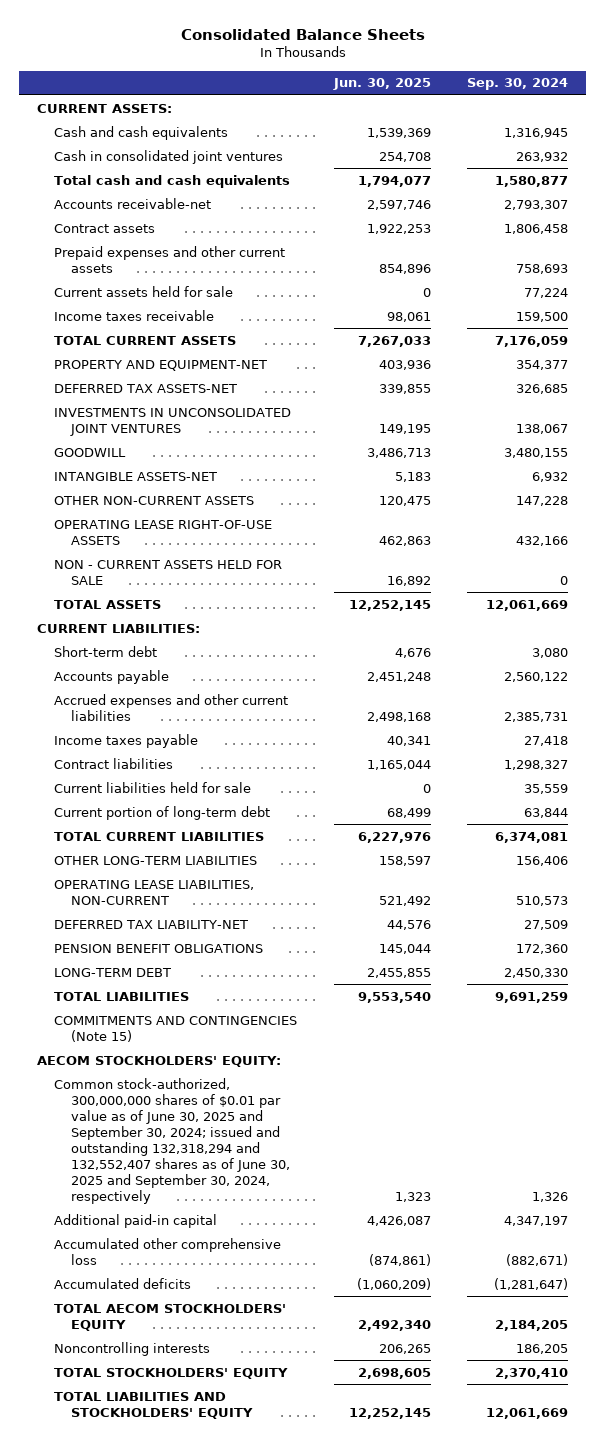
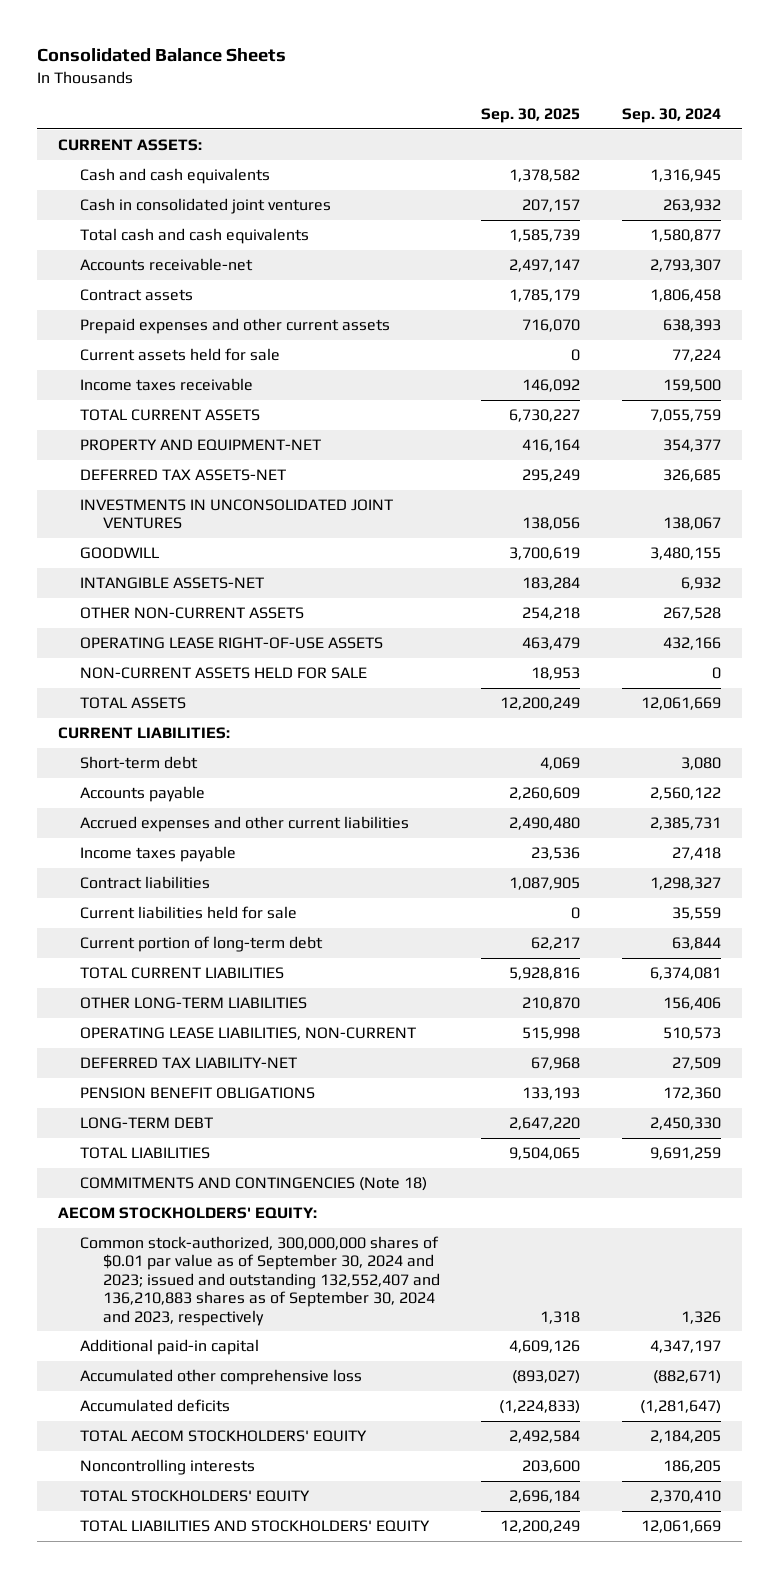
[332,78,431,91] Jun. 30, 2025 -> none
none -> [481,107,581,123] Sep. 30, 2025
[515,263,568,274] 758,693 -> [663,319,722,333] 638,393
[494,335,568,347] 7,176,059 -> [650,409,722,423] 7,055,759
[515,495,568,506] 147,228 -> [663,607,722,621] 267,528
[54,559,283,585] NON - CURRENT ASSETS HELD FOR SALE -> [80,667,368,680] NON-CURRENT ASSETS HELD FOR SALE
[54,1015,298,1042] COMMITMENTS AND CONTINGENCIES (Note 15) -> [80,1177,428,1192] COMMITMENTS AND CONTINGENCIES (Note 18)
[54,1077,291,1204] Common stock-authorized, 300,000,000 shares of $0.01 par value as of June 30, 2025 and September 30, 2024; issued and outstanding 132,318,294 and 132,552,407 shares as of June 30, 2025 and September 30, 2024, respectively -> [80,1236,440,1326] Common stock-authorized, 300,000,000 shares of $0.01 par value as of September 30, 2024 and 2023; issued and outstanding 132,552,407 and 136,210,883 shares as of September 30, 2024 and 2023, respectively

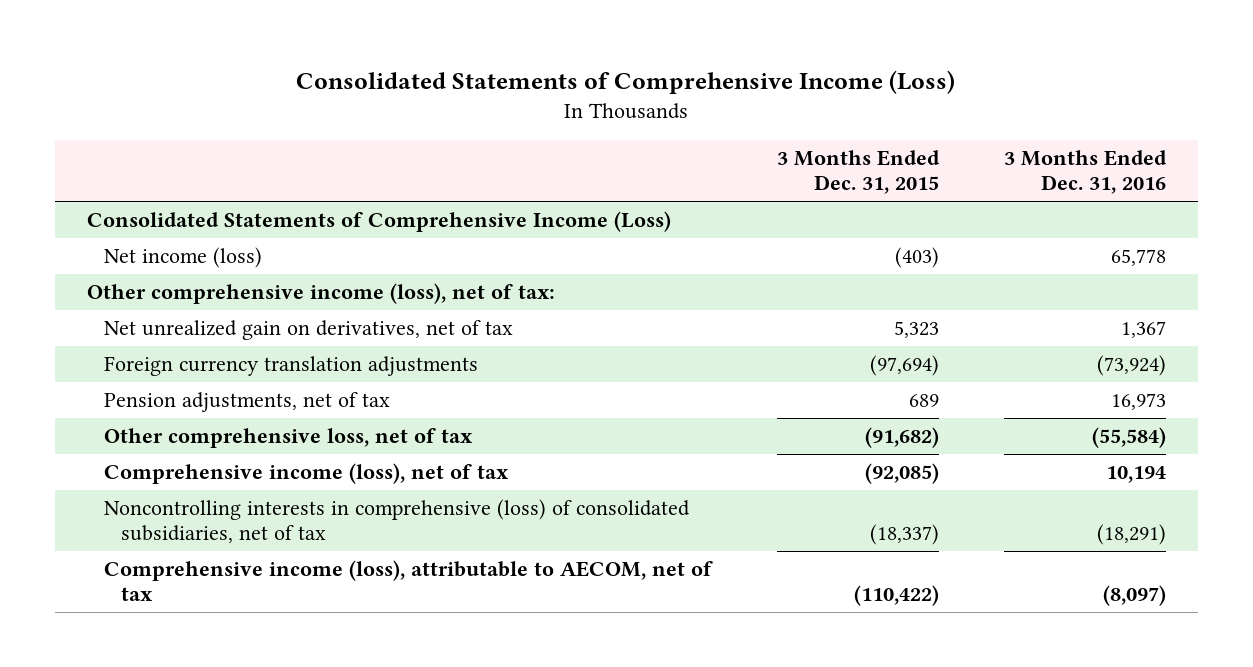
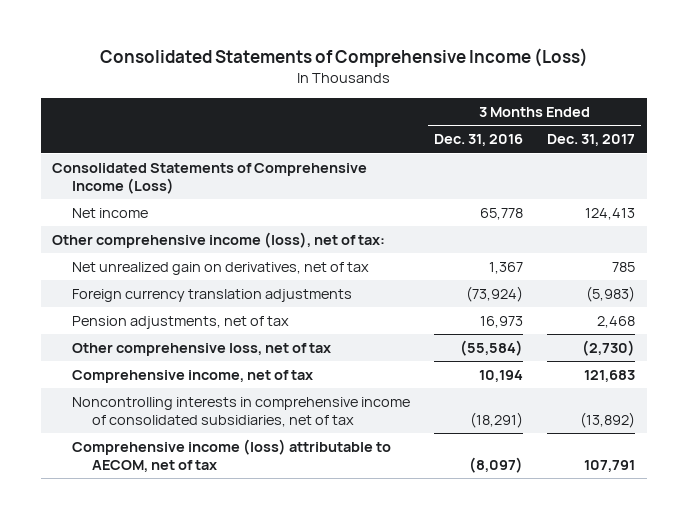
[776,150,940,195] 3 Months Ended Dec. 31, 2015 -> none
none -> [547,134,636,147] Dec. 31, 2017
[104,246,263,268] Net income (loss) -> [72,208,149,219] Net income
[104,462,510,484] Comprehensive income (loss), net of tax -> [72,370,314,384] Comprehensive income, net of tax
[104,498,691,544] Noncontrolling interests in comprehensive (loss) of consolidated subsidiaries, net of tax -> [72,397,411,427] Noncontrolling interests in comprehensive income of consolidated subsidiaries, net of tax
[104,559,714,602] Comprehensive income (loss), attributable to AECOM, net of tax -> [72,439,392,472] Comprehensive income (loss) attributable to AECOM, net of tax

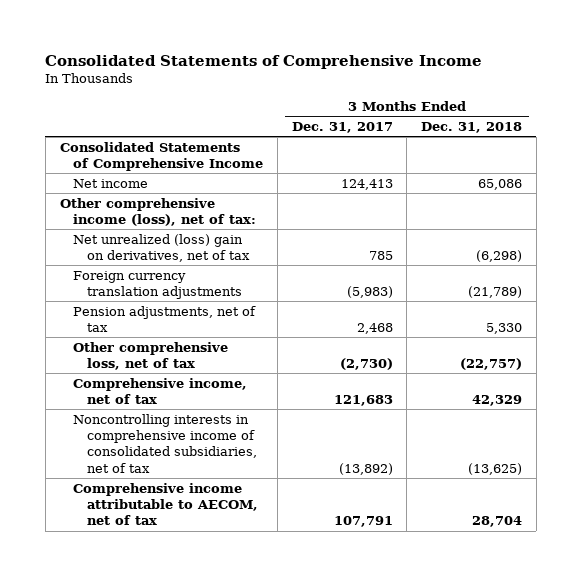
[99,48,588,68] Consolidated Statements of Comprehensive Income (Loss) -> [45,54,483,69] Consolidated Statements of Comprehensive Income
[434,134,524,147] Dec. 31, 2016 -> none
none -> [421,122,523,134] Dec. 31, 2018
[52,163,368,194] Consolidated Statements of Comprehensive Income (Loss) -> [59,141,264,172] Consolidated Statements of Comprehensive Income
[72,262,370,276] Net unrealized gain on derivatives, net of tax -> [73,233,250,263] Net unrealized (loss) gain on derivatives, net of tax
[72,439,392,472] Comprehensive income (loss) attributable to AECOM, net of tax -> [73,482,258,526] Comprehensive income attributable to AECOM, net of tax

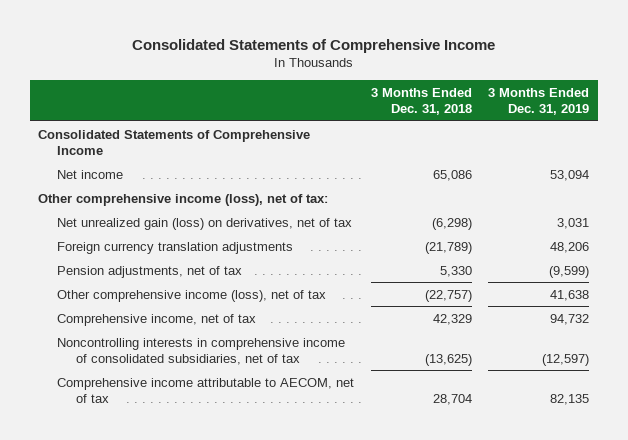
[291,122,393,134] Dec. 31, 2017 -> none
none -> [488,88,590,116] 3 Months Ended Dec. 31, 2019
[73,233,250,263] Net unrealized (loss) gain on derivatives, net of tax -> [56,217,352,230] Net unrealized gain (loss) on derivatives, net of tax
[73,341,229,371] Other comprehensive loss, net of tax -> [56,289,326,302] Other comprehensive income (loss), net of tax

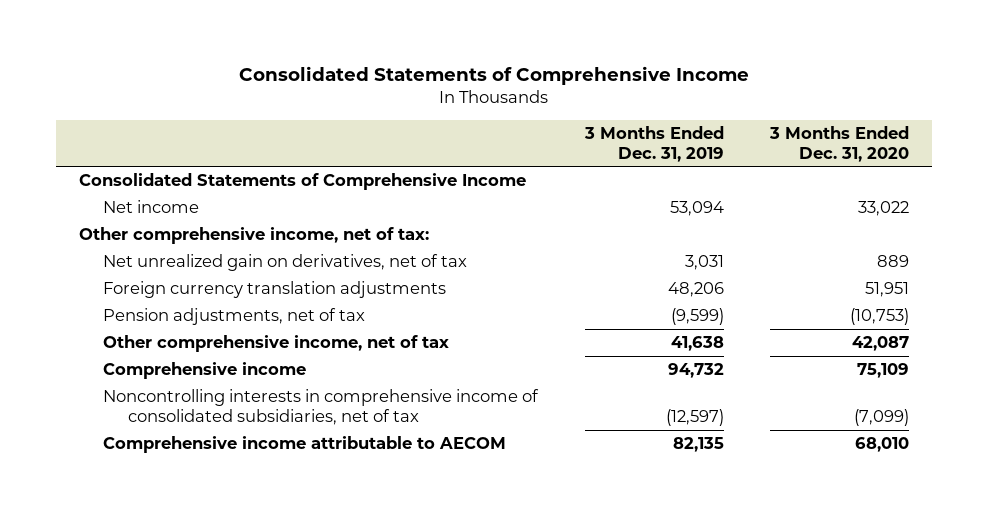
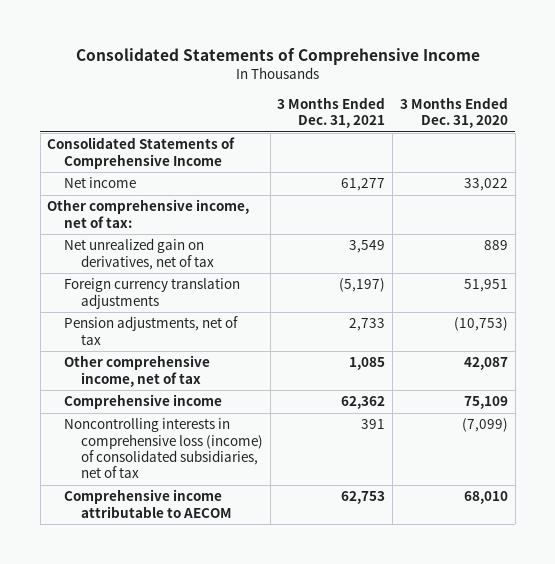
[583,125,724,162] 3 Months Ended Dec. 31, 2019 -> none
none -> [277,96,386,129] 3 Months Ended Dec. 31, 2021
[103,389,540,426] Noncontrolling interests in comprehensive income of consolidated subsidiaries, net of tax -> [64,418,264,479] Noncontrolling interests in comprehensive loss (income) of consolidated subsidiaries, net of tax

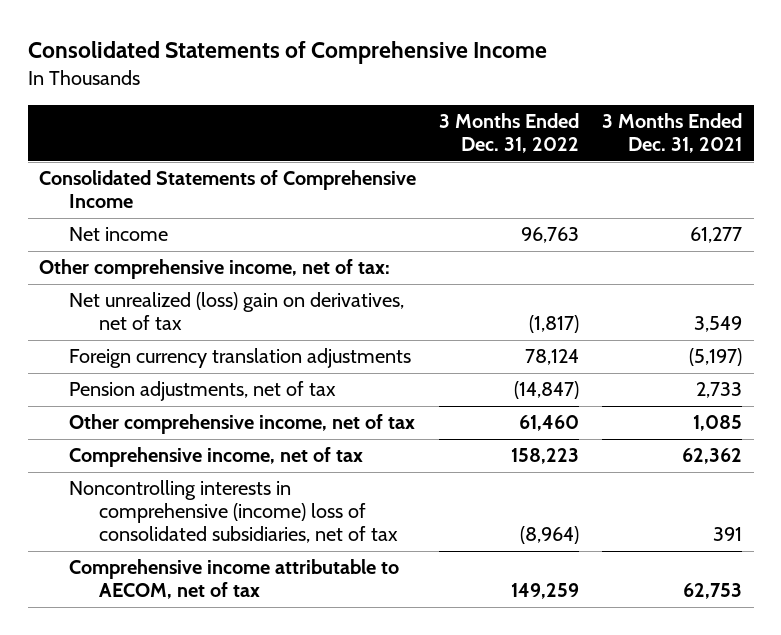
[399,96,508,129] 3 Months Ended Dec. 31, 2020 -> none
none -> [439,113,580,154] 3 Months Ended Dec. 31, 2022
[64,238,215,270] Net unrealized gain on derivatives, net of tax -> [68,292,404,331] Net unrealized (loss) gain on derivatives, net of tax
[64,394,223,410] Comprehensive income -> [68,447,363,468] Comprehensive income, net of tax
[64,418,264,479] Noncontrolling interests in comprehensive loss (income) of consolidated subsidiaries, net of tax -> [68,480,398,544] Noncontrolling interests in comprehensive (income) loss of consolidated subsidiaries, net of tax
[64,489,233,518] Comprehensive income attributable to AECOM -> [68,559,399,600] Comprehensive income attributable to AECOM, net of tax

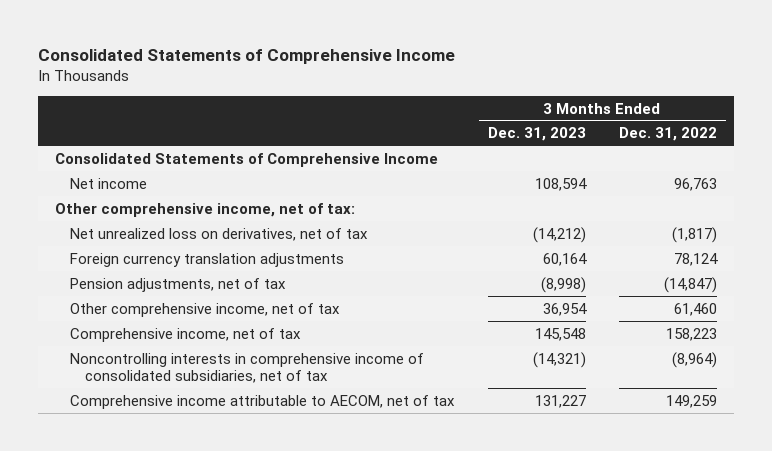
[602,113,743,154] 3 Months Ended Dec. 31, 2021 -> none
none -> [487,127,586,142] Dec. 31, 2023
[68,292,404,331] Net unrealized (loss) gain on derivatives, net of tax -> [69,227,368,241] Net unrealized loss on derivatives, net of tax
[68,480,398,544] Noncontrolling interests in comprehensive (income) loss of consolidated subsidiaries, net of tax -> [69,352,424,384] Noncontrolling interests in comprehensive income of consolidated subsidiaries, net of tax

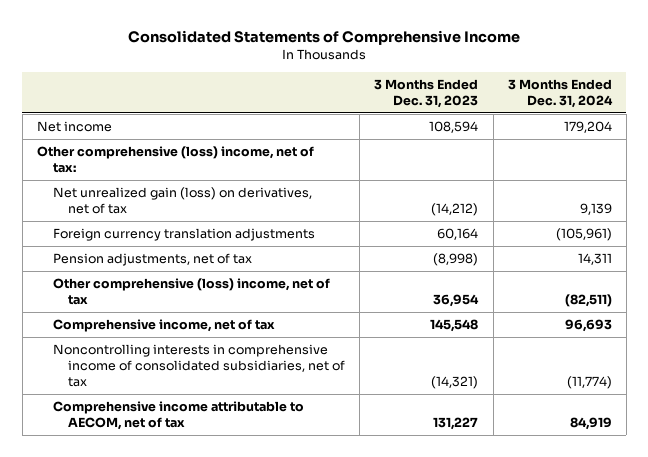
[619,127,718,142] Dec. 31, 2022 -> none
none -> [507,78,613,108] 3 Months Ended Dec. 31, 2024
[54,152,438,167] Consolidated Statements of Comprehensive Income -> none
[54,202,355,217] Other comprehensive income, net of tax: -> [36,146,314,173] Other comprehensive (loss) income, net of tax:
[69,227,368,241] Net unrealized loss on derivatives, net of tax -> [52,187,312,214] Net unrealized gain (loss) on derivatives, net of tax
[69,302,340,317] Other comprehensive income, net of tax -> [52,278,330,305] Other comprehensive (loss) income, net of tax

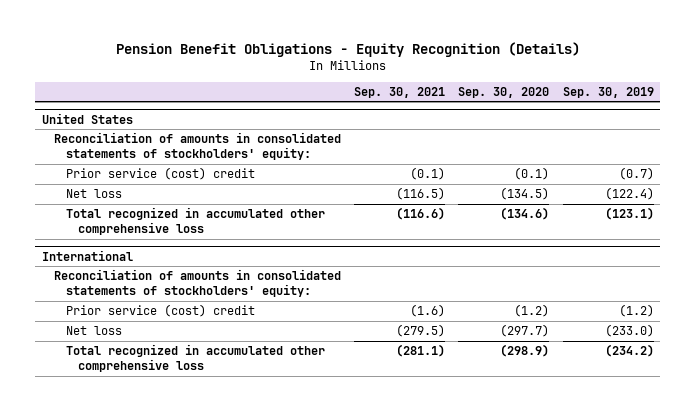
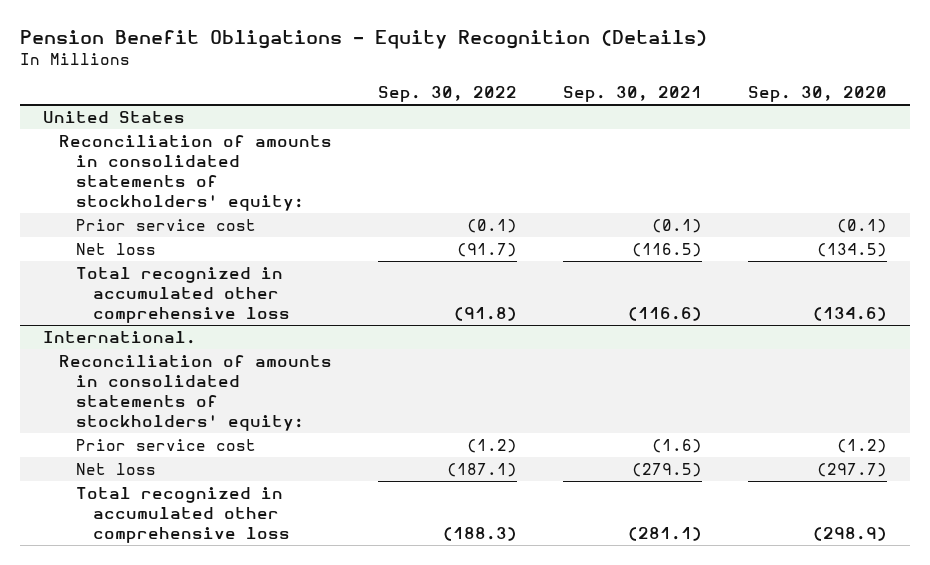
[562,86,654,98] Sep. 30, 2019 -> none
none -> [378,86,518,103] Sep. 30, 2022
[66,167,256,181] Prior service (cost) credit -> [75,218,256,231] Prior service cost
[42,249,134,261] International -> [42,330,196,344] International.
[66,304,256,318] Prior service (cost) credit -> [75,438,256,451] Prior service cost

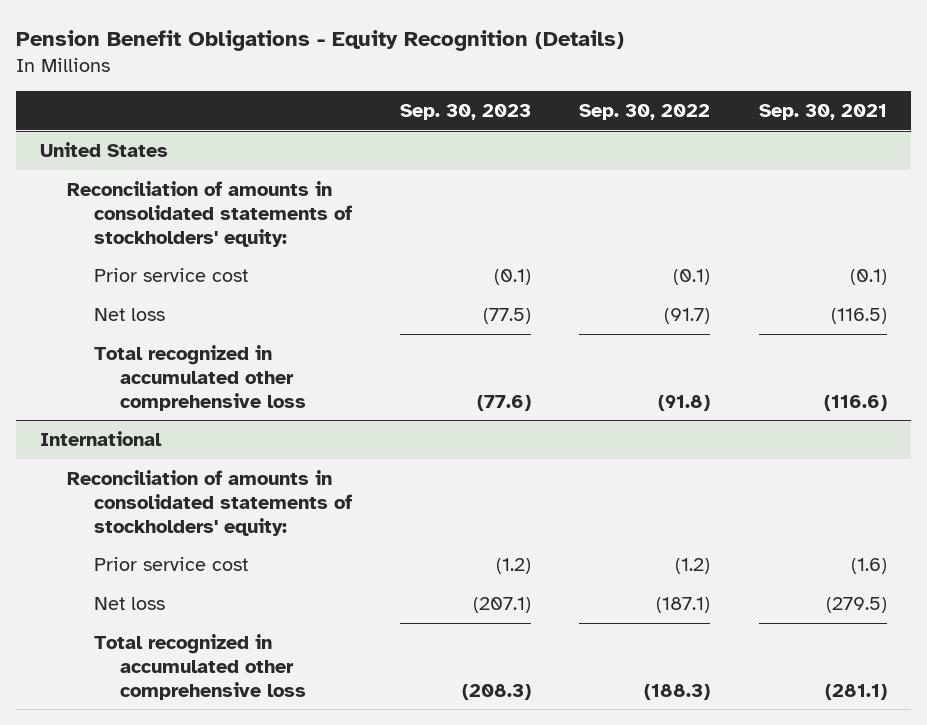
[748,86,888,103] Sep. 30, 2020 -> none
none -> [399,104,531,121] Sep. 30, 2023
[42,330,196,344] International. -> [40,430,163,446] International

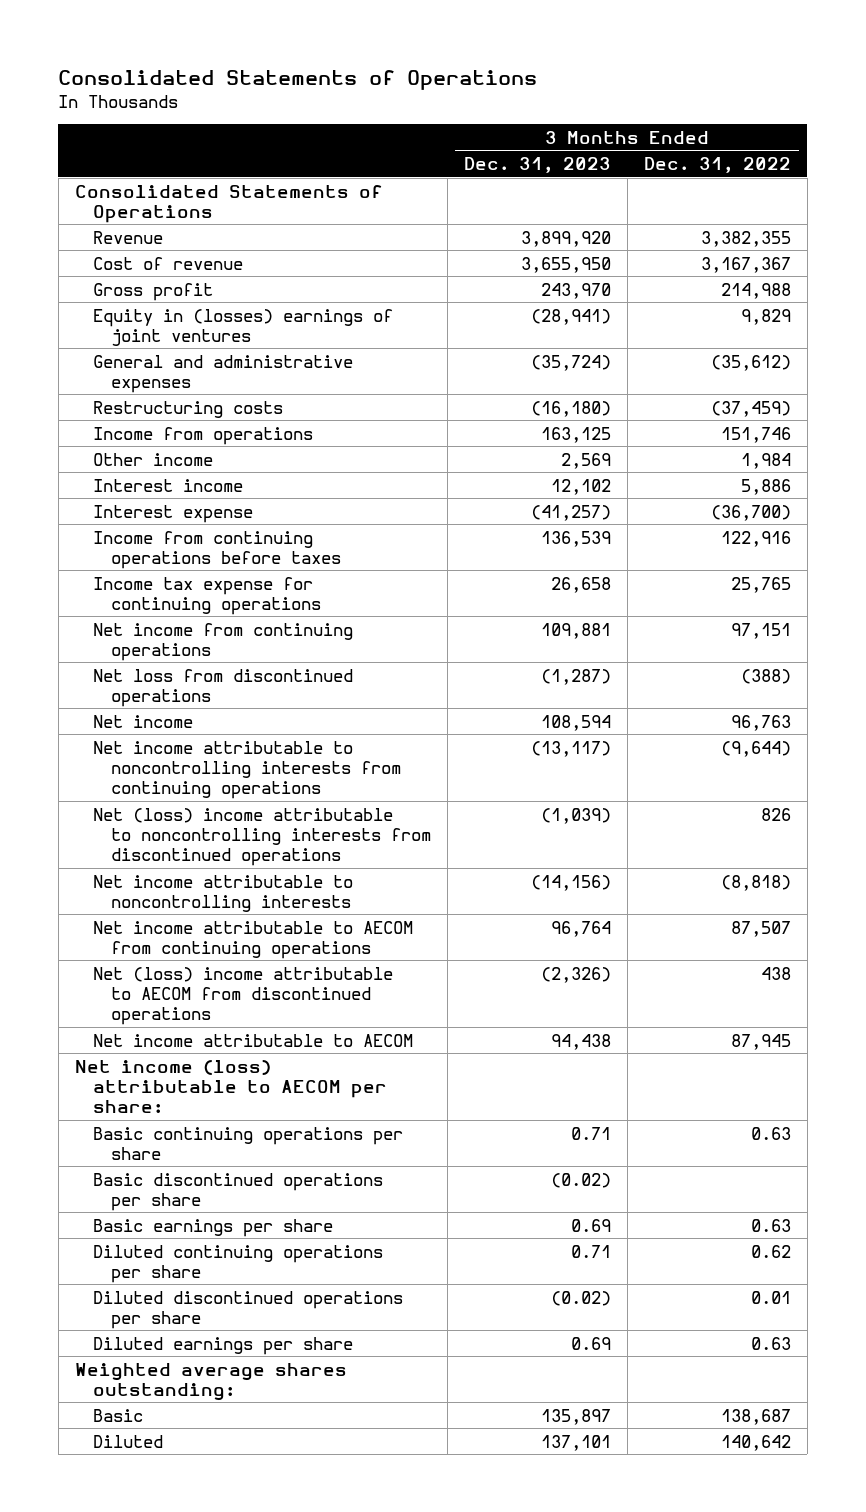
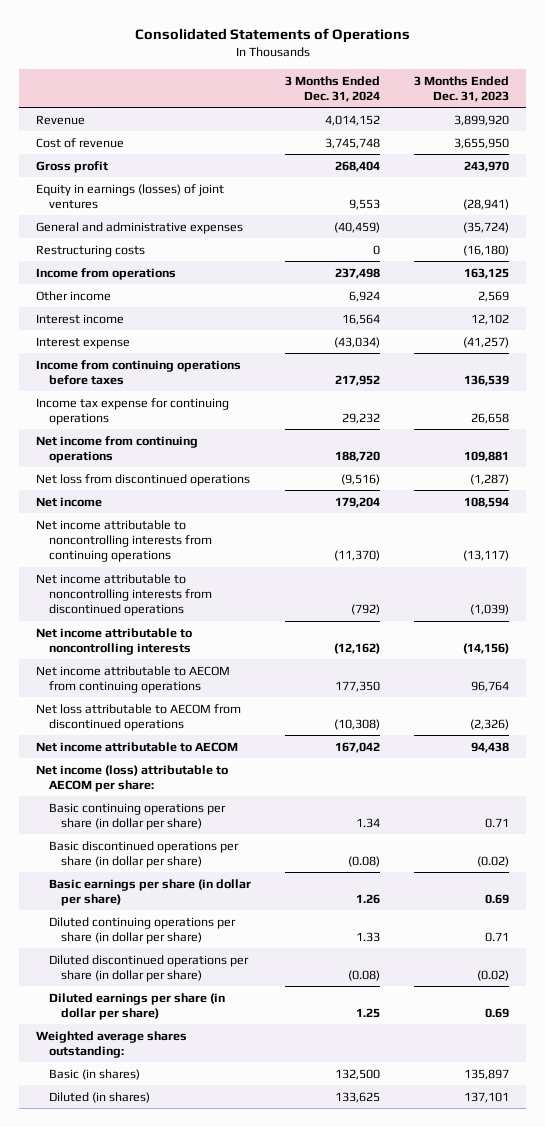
[643,157,791,174] Dec. 31, 2022 -> none
none -> [284,75,380,102] 3 Months Ended Dec. 31, 2024
[74,184,383,223] Consolidated Statements of Operations -> none
[92,308,393,346] Equity in (losses) earnings of joint ventures -> [36,183,225,209] Equity in earnings (losses) of joint ventures
[92,807,431,866] Net (loss) income attributable to noncontrolling interests from discontinued operations -> [36,573,212,617] Net income attributable to noncontrolling interests from discontinued operations
[92,966,393,1025] Net (loss) income attributable to AECOM from discontinued operations -> [36,703,242,731] Net loss attributable to AECOM from discontinued operations
[92,1126,403,1160] Basic continuing operations per share -> [48,802,226,830] Basic continuing operations per share (in dollar per share)
[92,1172,383,1211] Basic discontinued operations per share -> [48,840,239,868] Basic discontinued operations per share (in dollar per share)
[92,1218,333,1237] Basic earnings per share -> [48,878,251,906] Basic earnings per share (in dollar per share)
[92,1244,383,1283] Diluted continuing operations per share -> [48,916,236,944] Diluted continuing operations per share (in dollar per share)
[92,1290,403,1329] Diluted discontinued operations per share -> [48,954,249,982] Diluted discontinued operations per share (in dollar per share)
[92,1336,353,1355] Diluted earnings per share -> [48,992,225,1020] Diluted earnings per share (in dollar per share)
[92,1408,143,1422] Basic -> [48,1068,140,1080] Basic (in shares)
[92,1434,163,1448] Diluted -> [48,1091,150,1103] Diluted (in shares)

